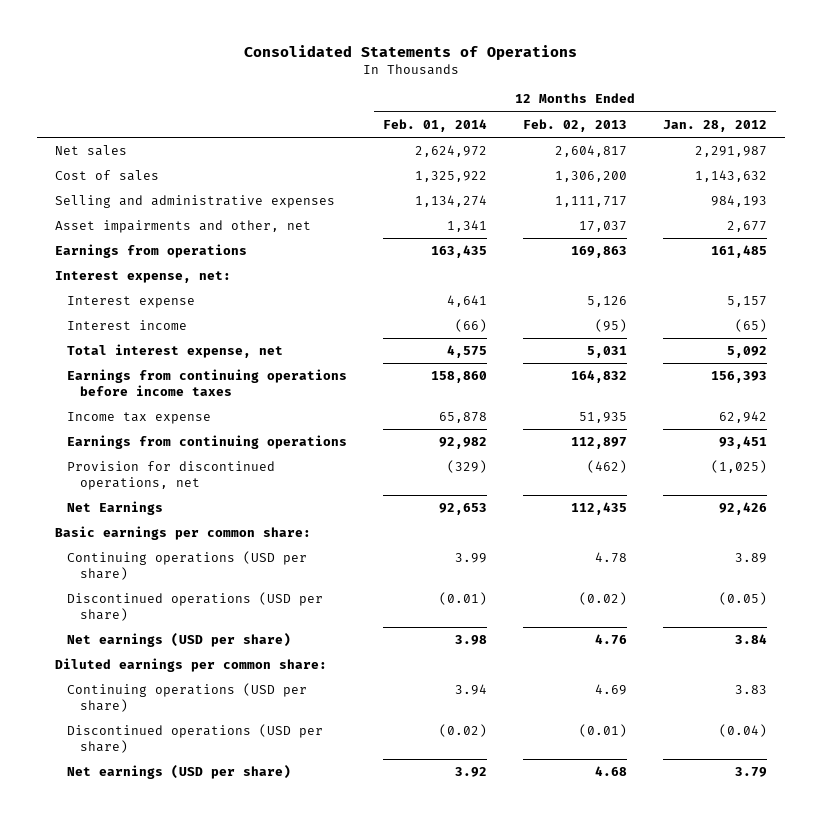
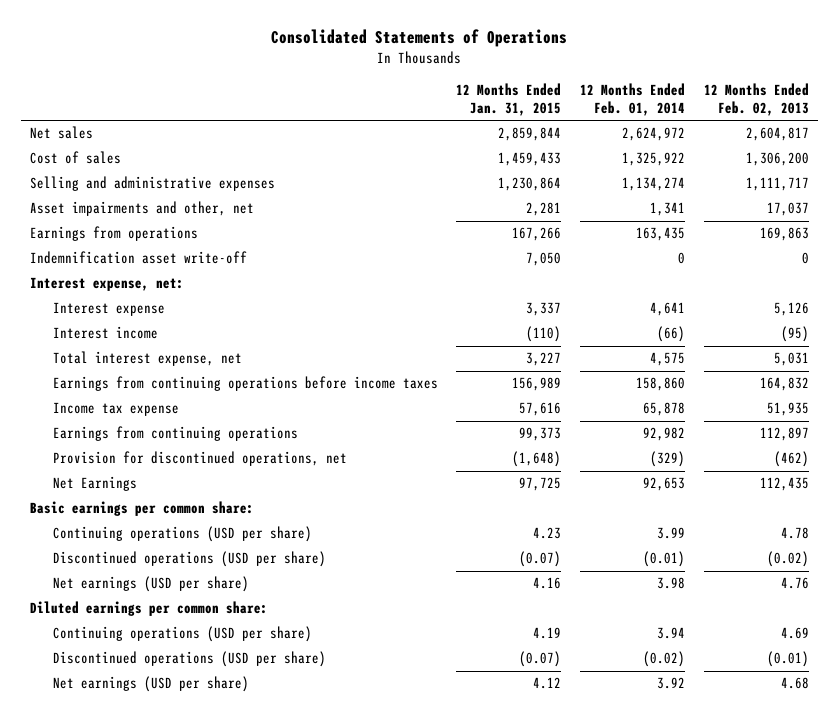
[662,119,767,132] Jan. 28, 2012 -> none
none -> [456,83,562,117] 12 Months Ended Jan. 31, 2015
none -> [29,251,247,265] Indemnification asset write-off

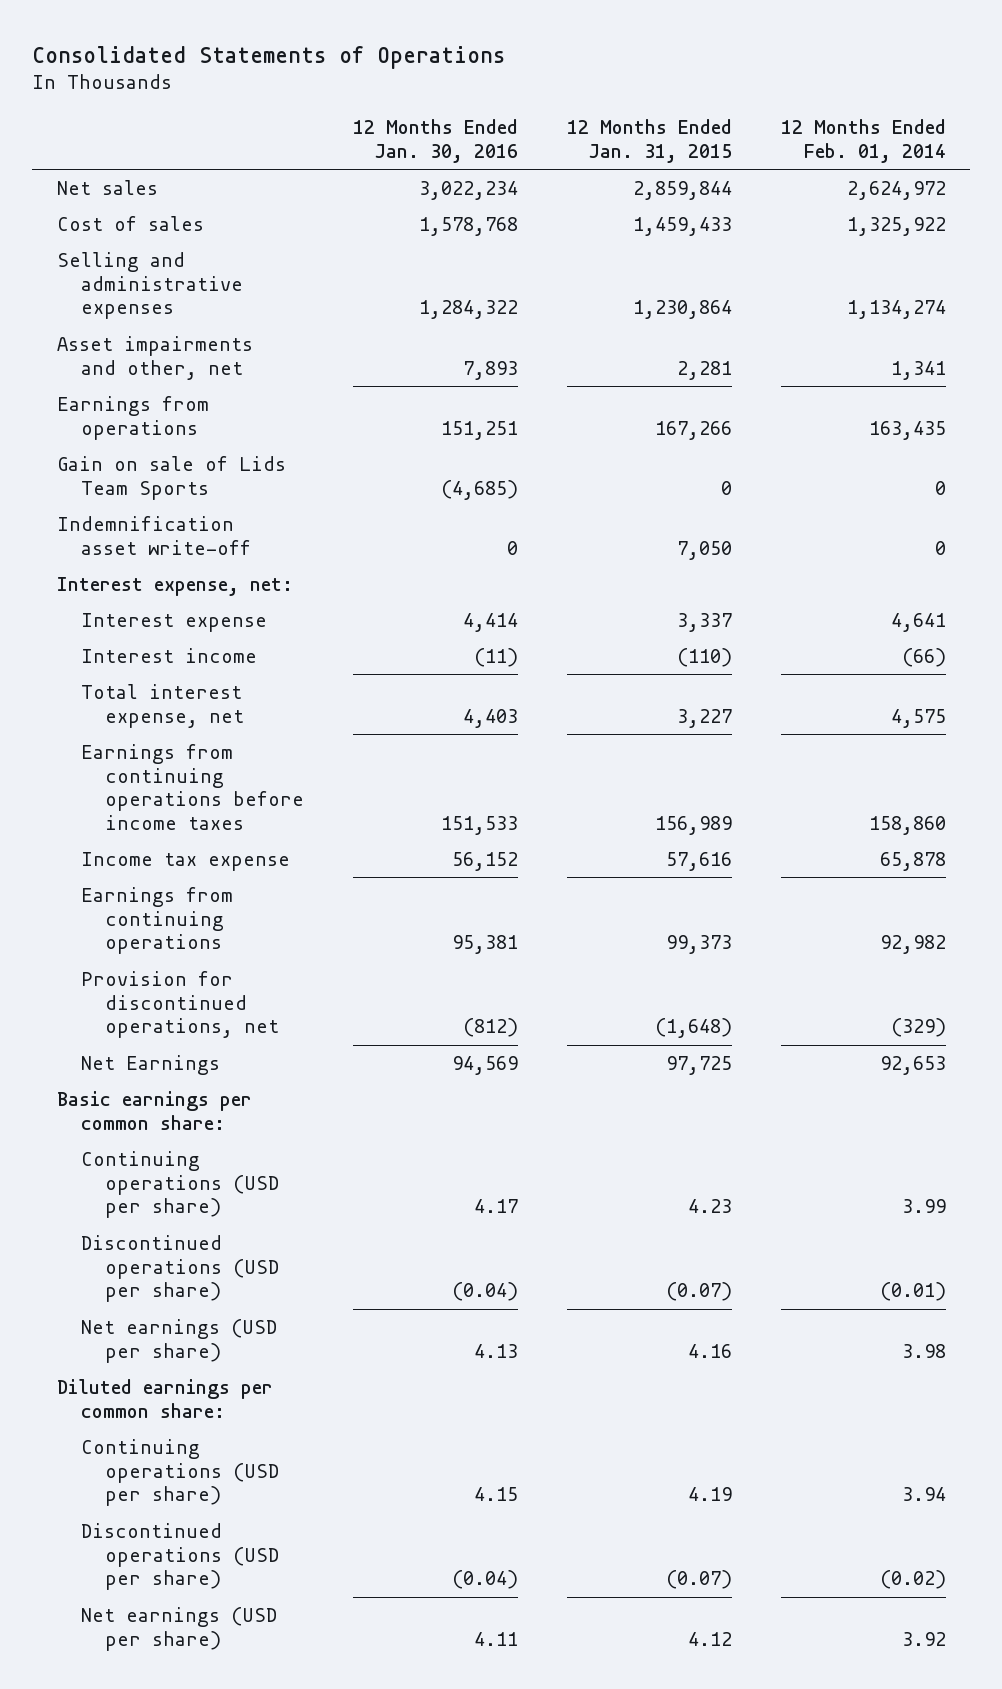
[703,83,809,117] 12 Months Ended Feb. 02, 2013 -> none
none -> [352,119,518,163] 12 Months Ended Jan. 30, 2016
none -> [56,455,286,500] Gain on sale of Lids Team Sports

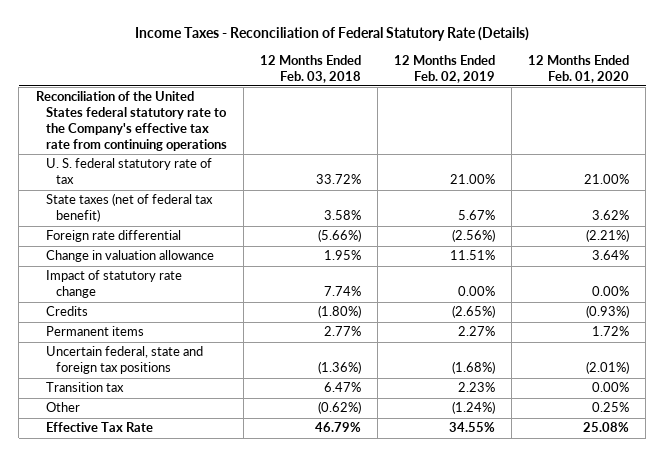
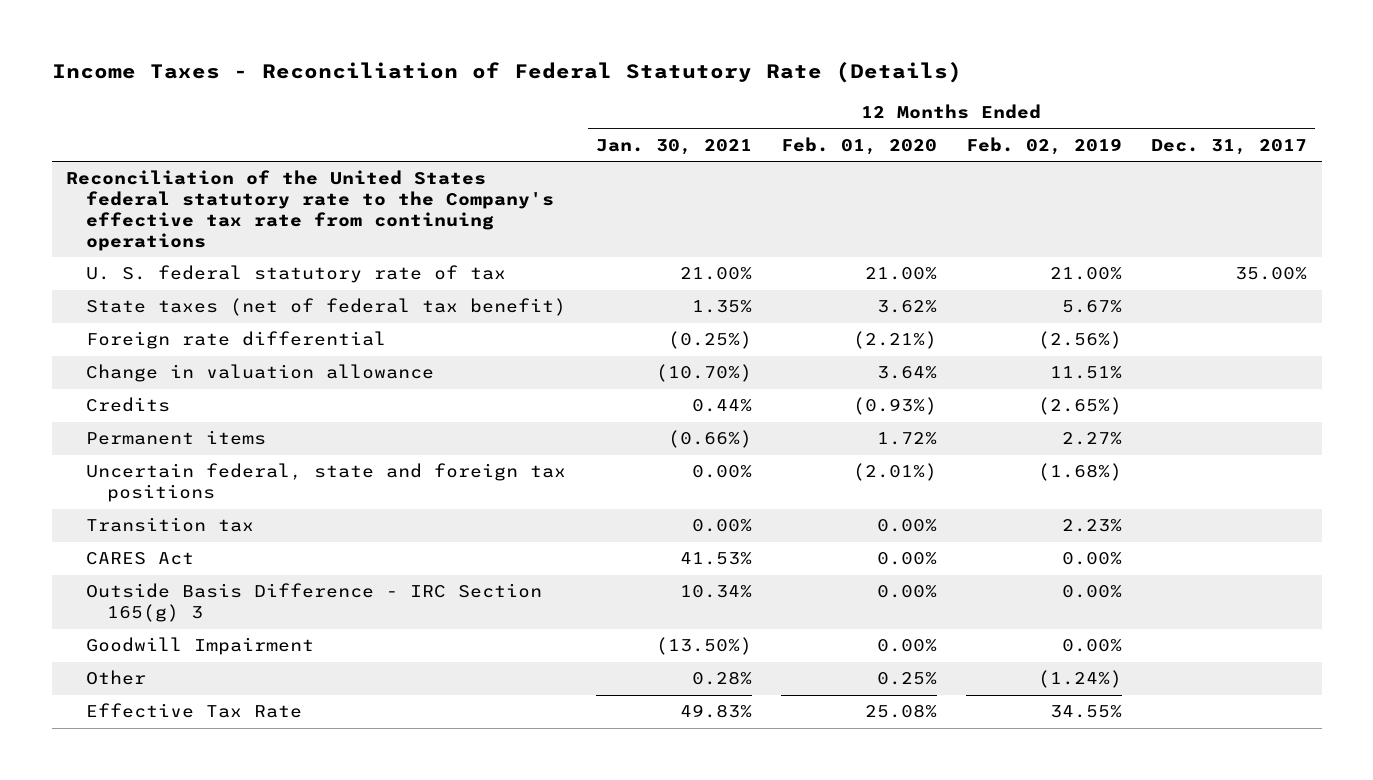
[260,54,362,83] 12 Months Ended Feb. 03, 2018 -> none
none -> [595,138,752,155] Jan. 30, 2021
none -> [1151,138,1308,155] Dec. 31, 2017
[45,270,182,299] Impact of statutory rate change -> none
none -> [86,552,195,566] CARES Act
none -> [86,583,543,623] Outside Basis Difference - IRC Section 165(g) 3
none -> [86,637,315,656] Goodwill Impairment

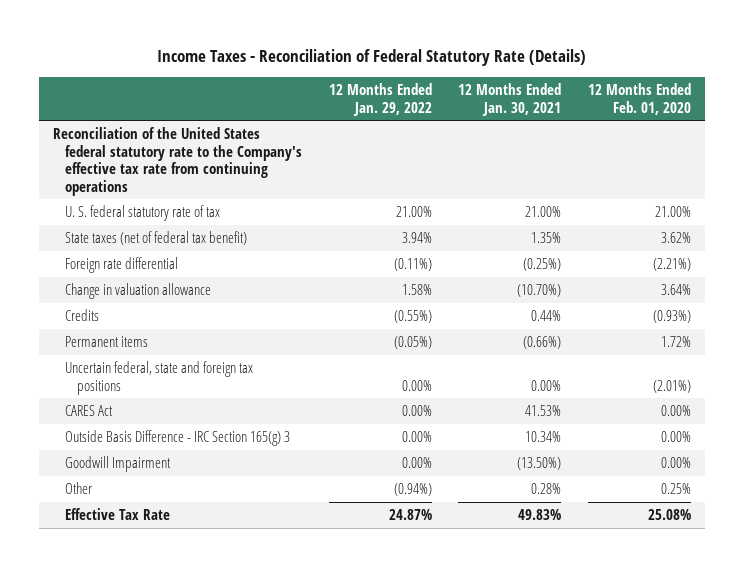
[966,136,1123,155] Feb. 02, 2019 -> none
[1151,138,1308,155] Dec. 31, 2017 -> none
none -> [328,83,432,116] 12 Months Ended Jan. 29, 2022
[86,517,255,533] Transition tax -> none

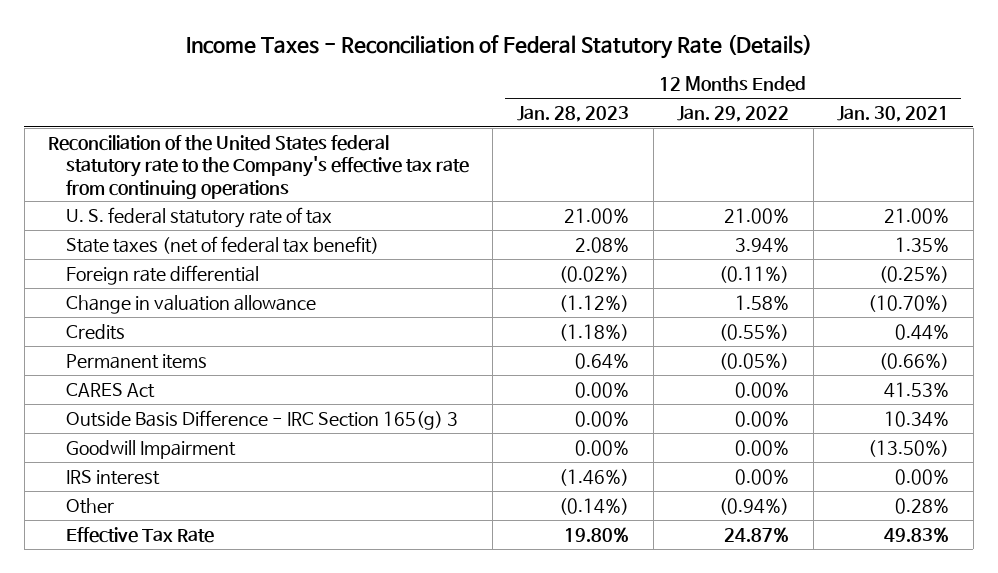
[588,83,692,115] 12 Months Ended Feb. 01, 2020 -> none
none -> [516,106,629,123] Jan. 28, 2023
[64,361,253,395] Uncertain federal, state and foreign tax positions -> none
none -> [65,469,160,485] IRS interest

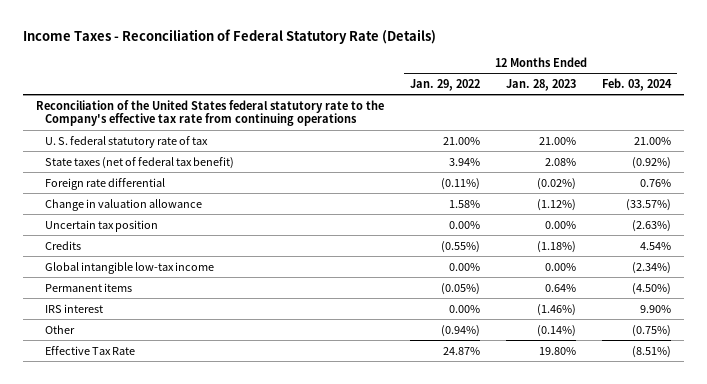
[837,106,950,123] Jan. 30, 2021 -> none
none -> [601,77,672,91] Feb. 03, 2024
none -> [44,219,158,232] Uncertain tax position
none -> [44,261,214,274] Global intangible low-tax income
[65,382,155,398] CARES Act -> none
[65,409,458,430] Outside Basis Difference - IRC Section 165(g) 3 -> none
[65,439,236,459] Goodwill Impairment -> none

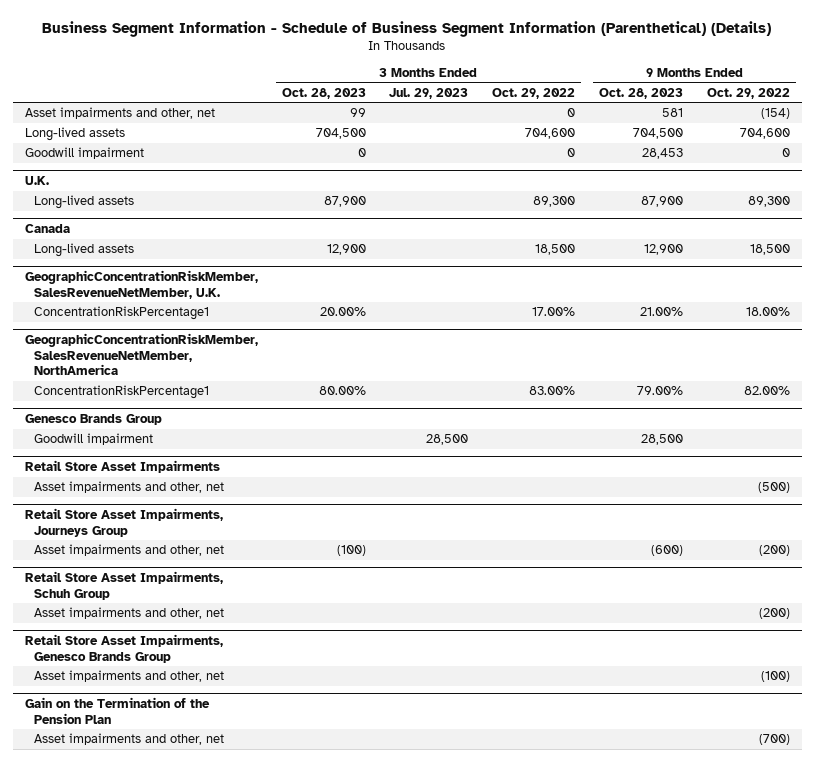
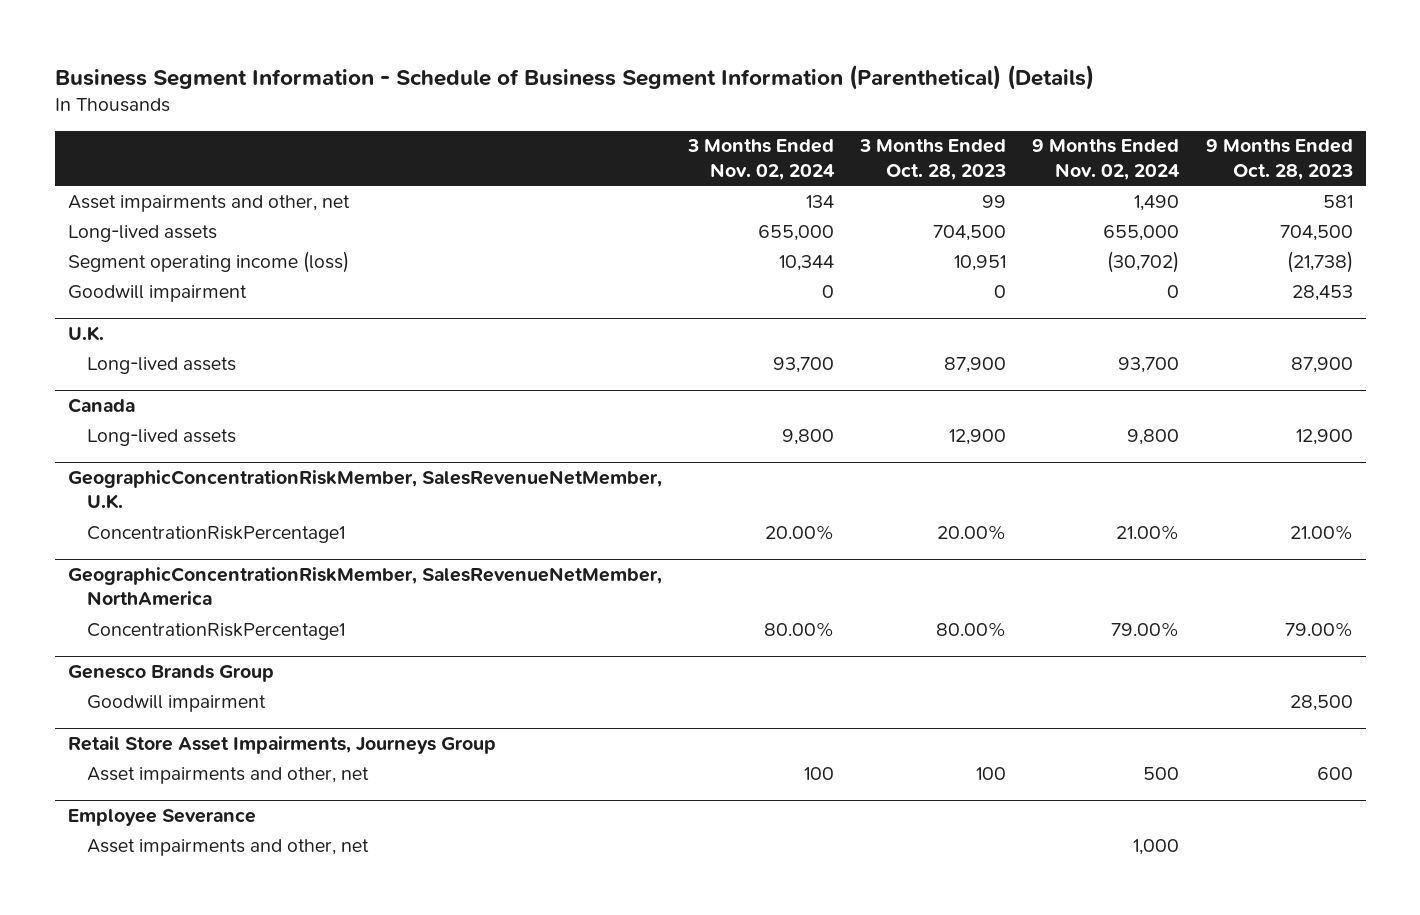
[389,87,469,99] Jul. 29, 2023 -> none
[492,87,576,99] Oct. 29, 2022 -> none
[706,87,790,99] Oct. 29, 2022 -> none
none -> [686,139,835,180] 3 Months Ended Nov. 02, 2024
none -> [1032,139,1181,180] 9 Months Ended Nov. 02, 2024
none -> [67,250,349,273] Segment operating income (loss)
[24,460,220,474] Retail Store Asset Impairments -> none
[34,481,225,494] Asset impairments and other, net -> none
[24,571,223,600] Retail Store Asset Impairments, Schuh Group -> none
[34,607,225,620] Asset impairments and other, net -> none
[24,634,223,663] Retail Store Asset Impairments, Genesco Brands Group -> none
[34,670,225,683] Asset impairments and other, net -> none
[24,697,210,724] Gain on the Termination of the Pension Plan -> none
[336,545,366,557] (100) -> [976,766,1007,780] 100
[651,545,684,557] (600) -> [1316,766,1353,780] 600
none -> [67,808,256,826] Employee Severance

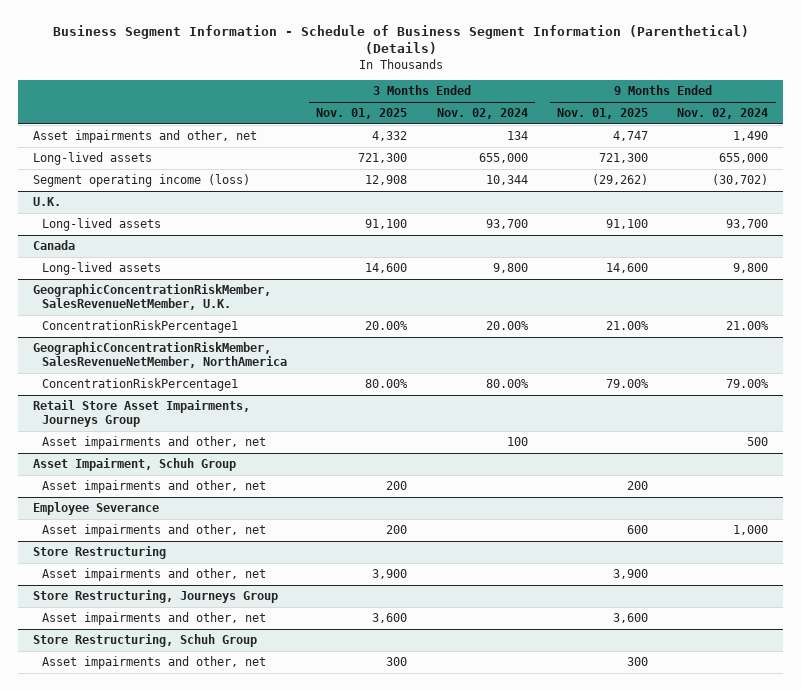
[859,139,1007,180] 3 Months Ended Oct. 28, 2023 -> none
[1205,139,1353,180] 9 Months Ended Oct. 28, 2023 -> none
none -> [316,108,408,120] Nov. 01, 2025
none -> [557,108,649,120] Nov. 01, 2025
[67,284,247,302] Goodwill impairment -> none
[67,664,274,682] Genesco Brands Group -> none
[87,694,267,712] Goodwill impairment -> none
none -> [32,458,236,472] Asset Impairment, Schuh Group
none -> [42,480,267,494] Asset impairments and other, net
none -> [32,546,166,560] Store Restructuring
none -> [42,568,267,582] Asset impairments and other, net
none -> [32,590,278,604] Store Restructuring, Journeys Group
none -> [42,612,267,626] Asset impairments and other, net
none -> [32,634,257,648] Store Restructuring, Schuh Group
none -> [42,656,267,670] Asset impairments and other, net

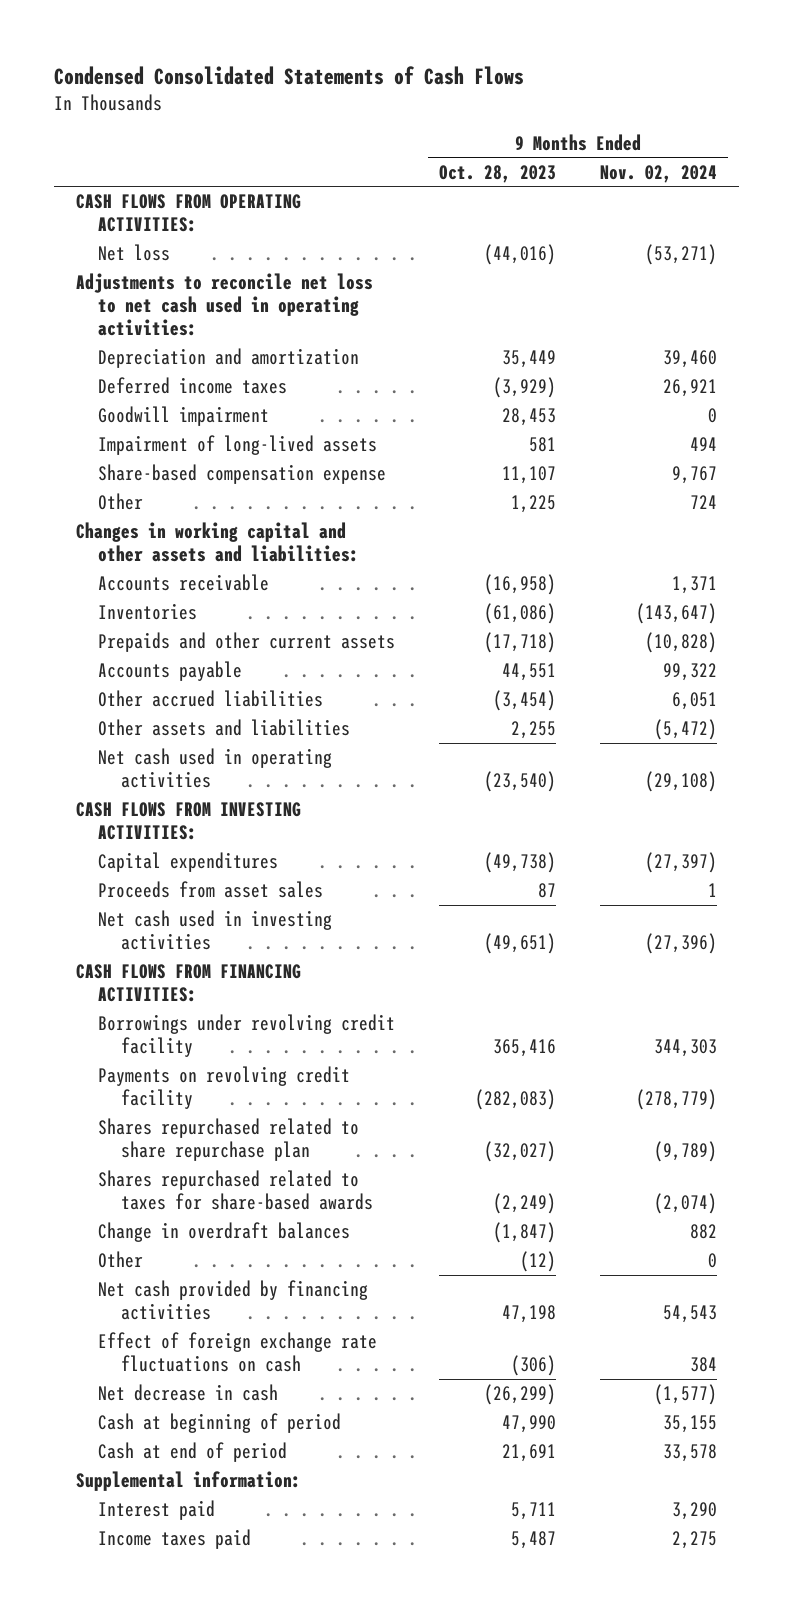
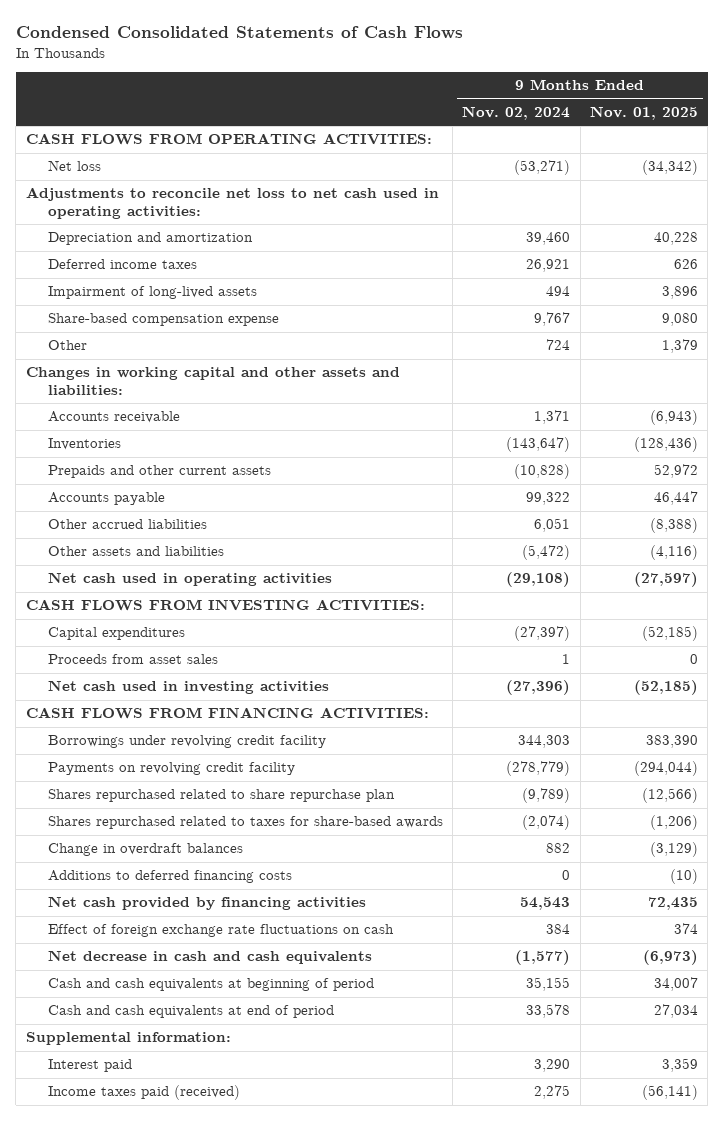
[439,164,557,183] Oct. 28, 2023 -> none
none -> [589,105,698,120] Nov. 01, 2025
[98,406,270,427] Goodwill impairment -> none
[98,1251,144,1269] Other -> none
none -> [47,870,292,884] Additions to deferred financing costs
[98,1384,279,1402] Net decrease in cash -> [47,950,372,965] Net decrease in cash and cash equivalents
[98,1413,342,1434] Cash at beginning of period -> [47,978,374,992] Cash and cash equivalents at beginning of period
[98,1442,288,1463] Cash at end of period -> [47,1005,334,1019] Cash and cash equivalents at end of period
[98,1529,252,1550] Income taxes paid -> [47,1085,240,1101] Income taxes paid (received)

